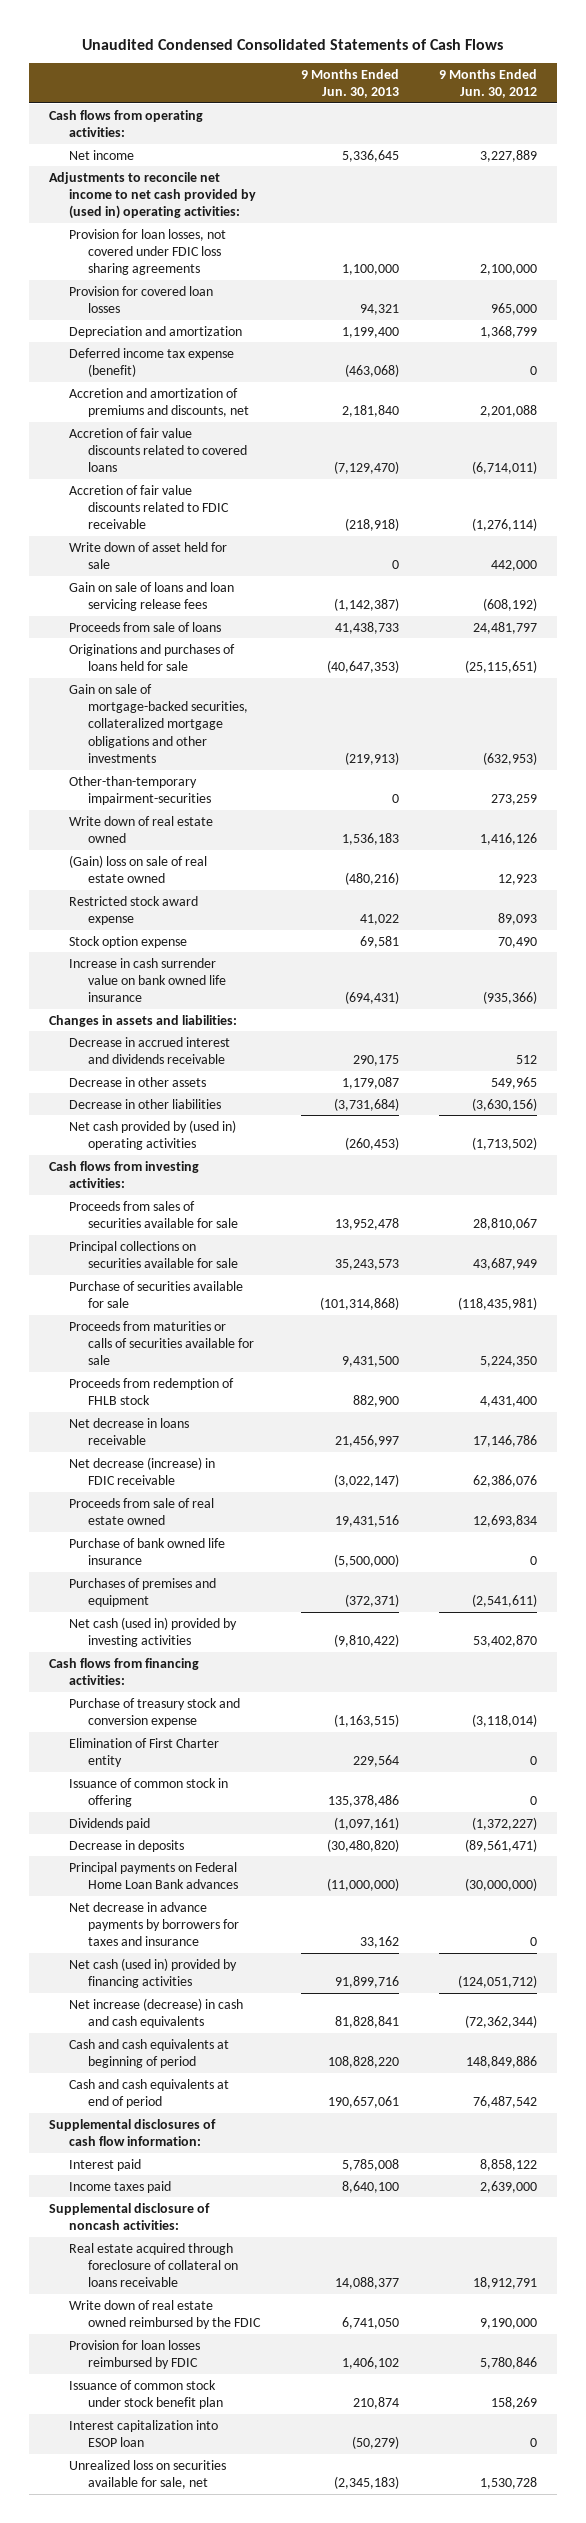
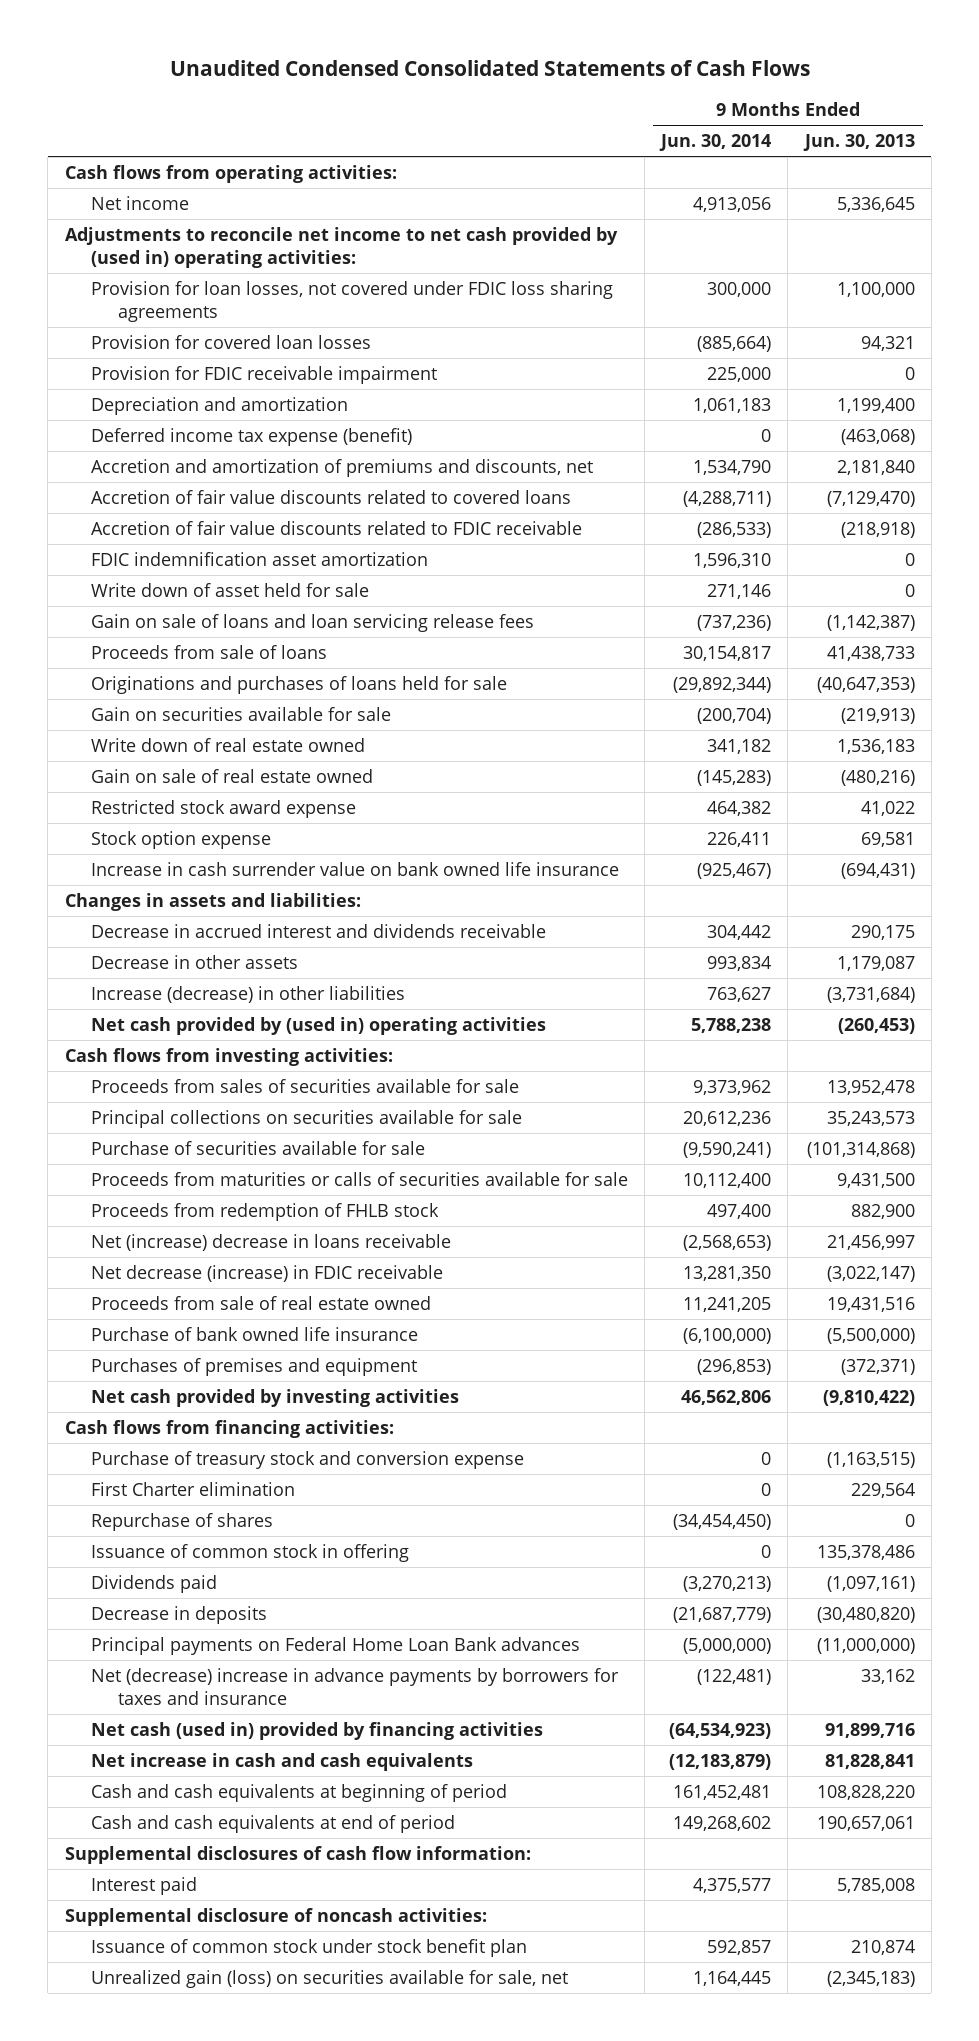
[438,68,537,99] 9 Months Ended Jun. 30, 2012 -> none
none -> [659,134,772,152] Jun. 30, 2014
none -> [91,365,438,384] Provision for FDIC receivable impairment
none -> [91,551,429,566] FDIC indemnification asset amortization
[68,775,212,805] Other-than-temporary impairment-securities -> none
[68,683,249,764] Gain on sale of mortgage-backed securities, collateralized mortgage obligations and other investments -> [91,706,392,721] Gain on securities available for sale
[68,854,207,883] (Gain) loss on sale of real estate owned -> [91,768,374,783] Gain on sale of real estate owned
[68,1098,221,1109] Decrease in other liabilities -> [91,985,406,1003] Increase (decrease) in other liabilities
[68,1417,189,1445] Net decrease in loans receivable -> [91,1233,452,1251] Net (increase) decrease in loans receivable
[68,1616,237,1647] Net cash (used in) provided by investing activities -> [91,1388,460,1407] Net cash provided by investing activities
[68,1737,219,1767] Elimination of First Charter entity -> [91,1481,296,1496] First Charter elimination
none -> [91,1512,274,1531] Repurchase of shares
[68,1901,240,1947] Net decrease in advance payments by borrowers for taxes and insurance -> [91,1667,620,1706] Net (decrease) increase in advance payments by borrowers for taxes and insurance
[68,1997,243,2028] Net increase (decrease) in cash and cash equivalents -> [91,1752,474,1771] Net increase in cash and cash equivalents
[68,2180,171,2193] Income taxes paid -> none
[68,2242,239,2288] Real estate acquired through foreclosure of collateral on loans receivable -> none
[68,2299,262,2329] Write down of real estate owned reimbursed by the FDIC -> none
[68,2339,200,2369] Provision for loan losses reimbursed by FDIC -> none
[68,2419,218,2447] Interest capitalization into ESOP loan -> none
[68,2459,226,2489] Unrealized loss on securities available for sale, net -> [91,1969,569,1988] Unrealized gain (loss) on securities available for sale, net

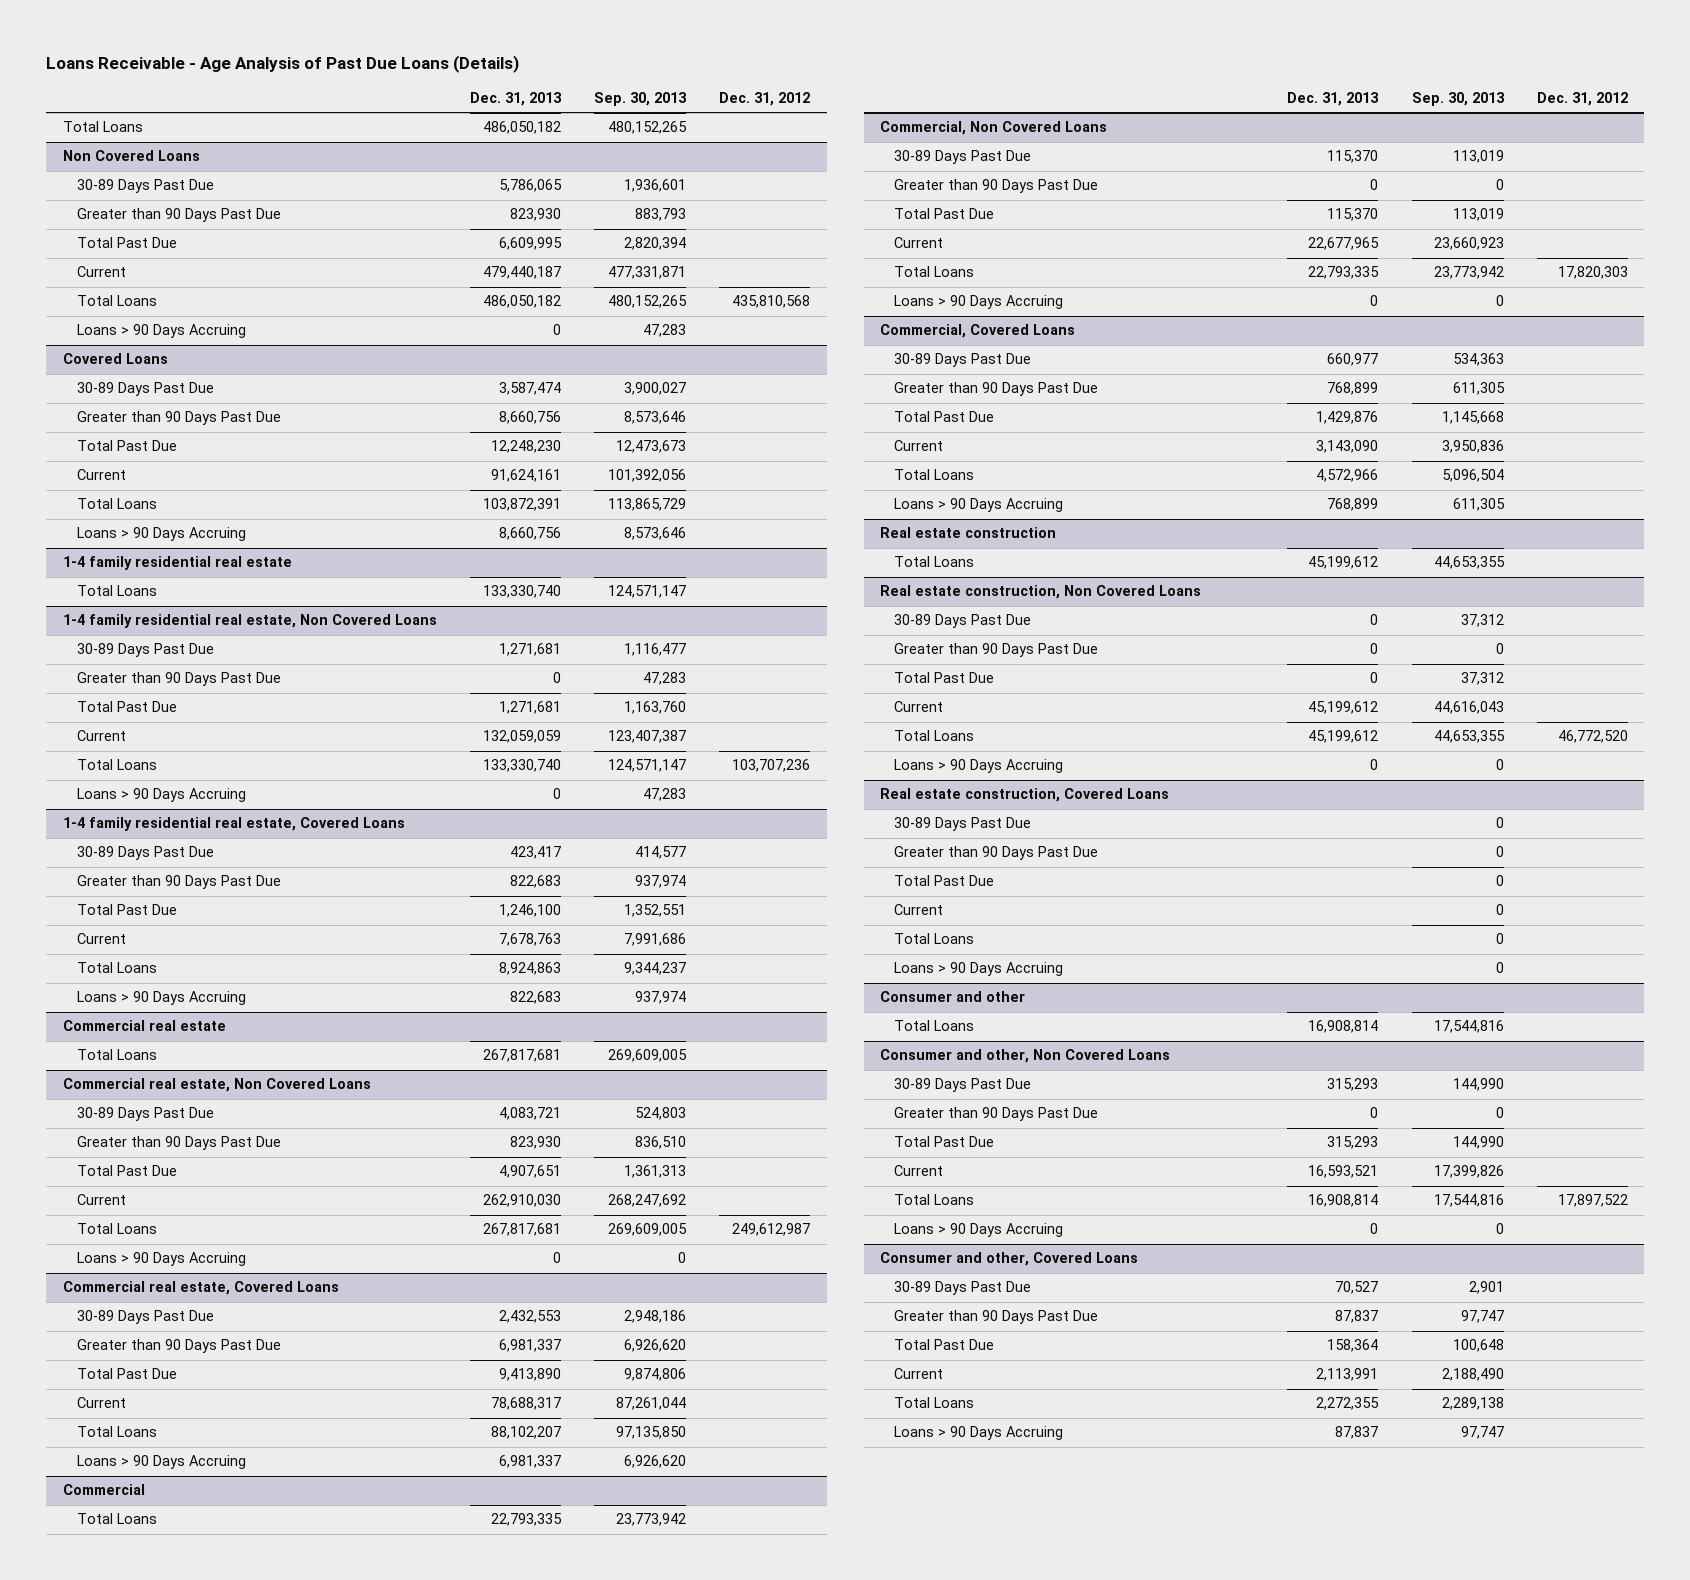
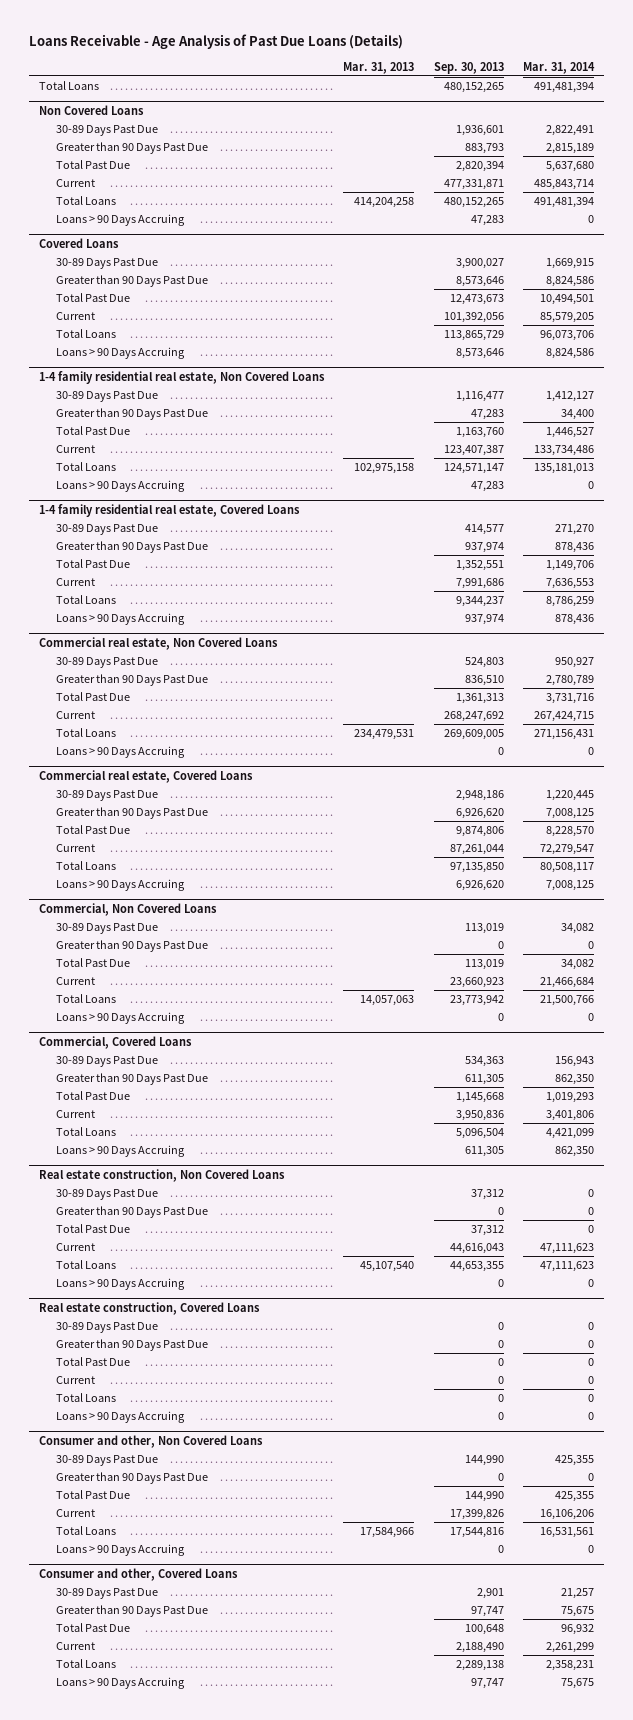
[469,92,562,107] Dec. 31, 2013 -> none
[719,92,811,107] Dec. 31, 2012 -> none
none -> [343,61,415,74] Mar. 31, 2013
none -> [523,61,596,74] Mar. 31, 2014
[62,556,292,571] 1-4 family residential real estate -> none
[76,585,157,597] Total Loans -> none
[62,1020,226,1032] Commercial real estate -> none
[76,1049,157,1061] Total Loans -> none
[62,1484,145,1496] Commercial -> none
[76,1513,157,1525] Total Loans -> none
[880,527,1057,539] Real estate construction -> none
[894,556,975,568] Total Loans -> none
[880,991,1026,1003] Consumer and other -> none
[894,1020,975,1032] Total Loans -> none

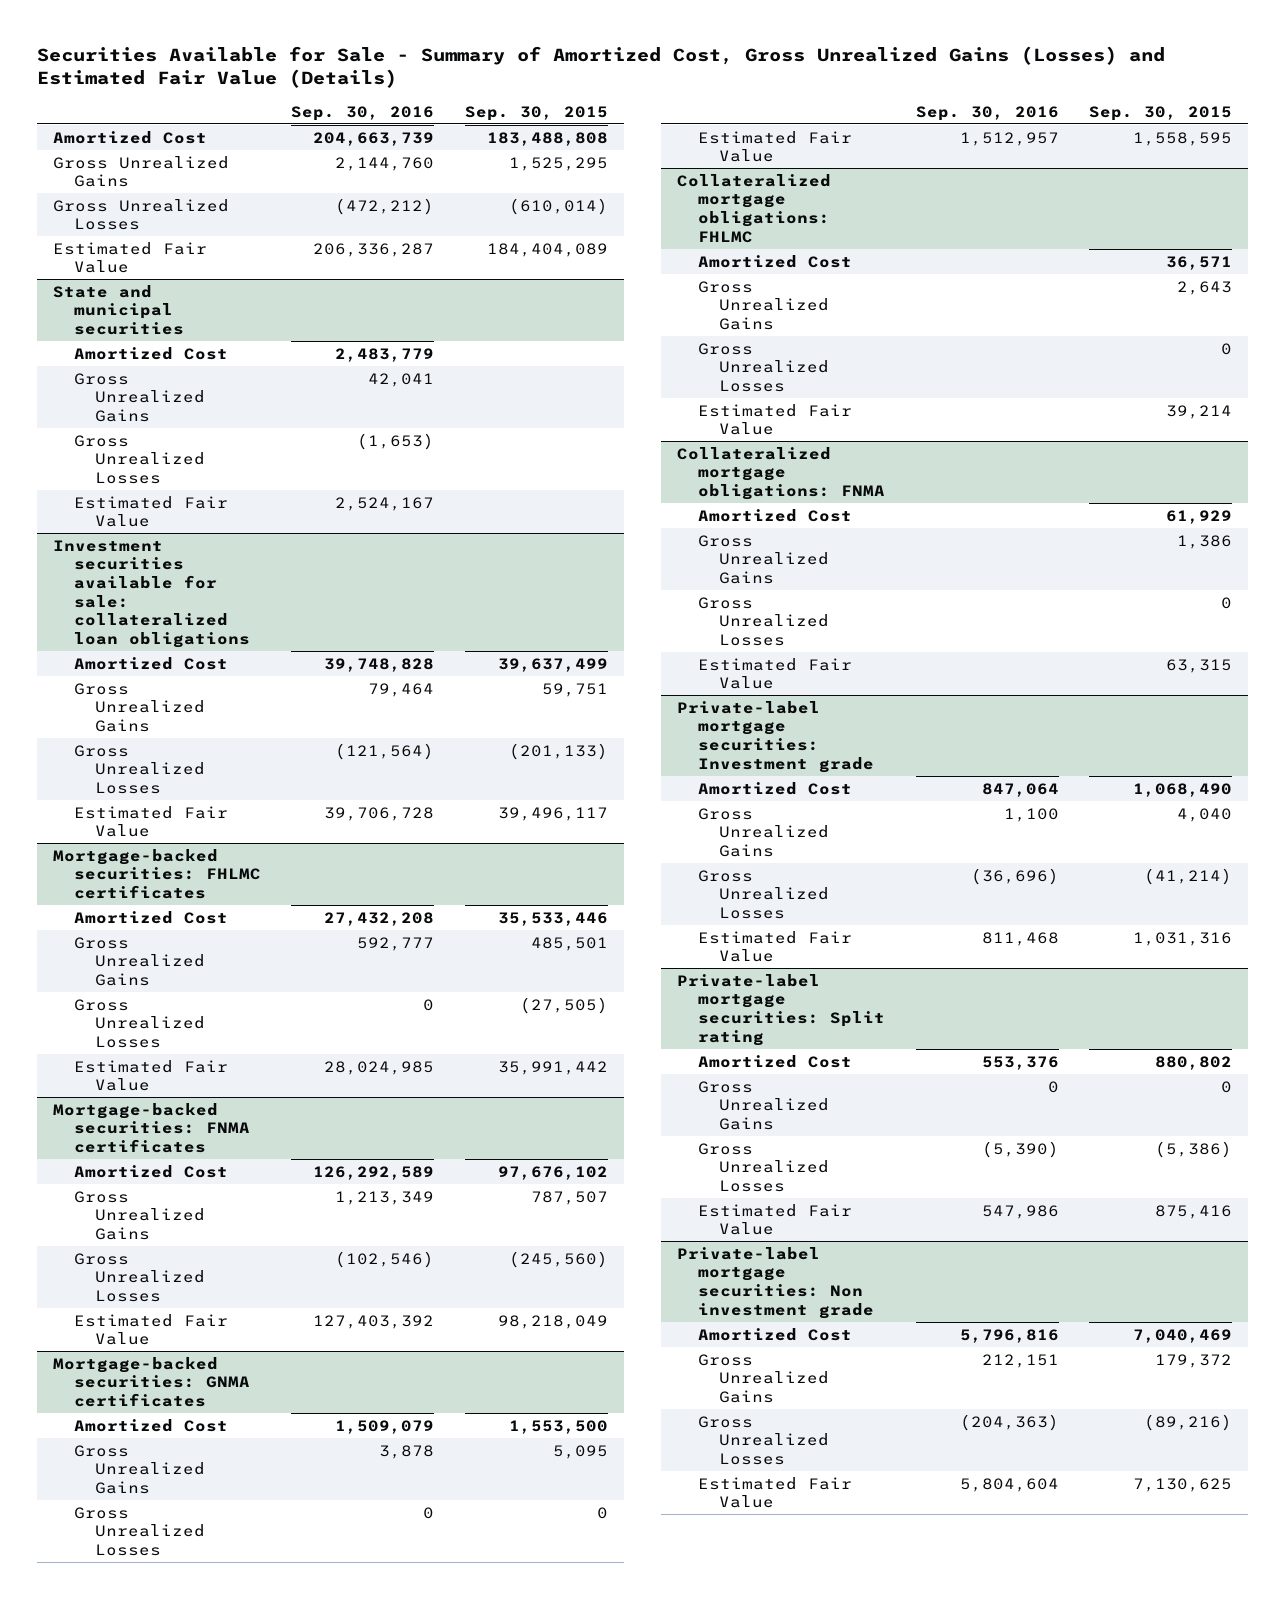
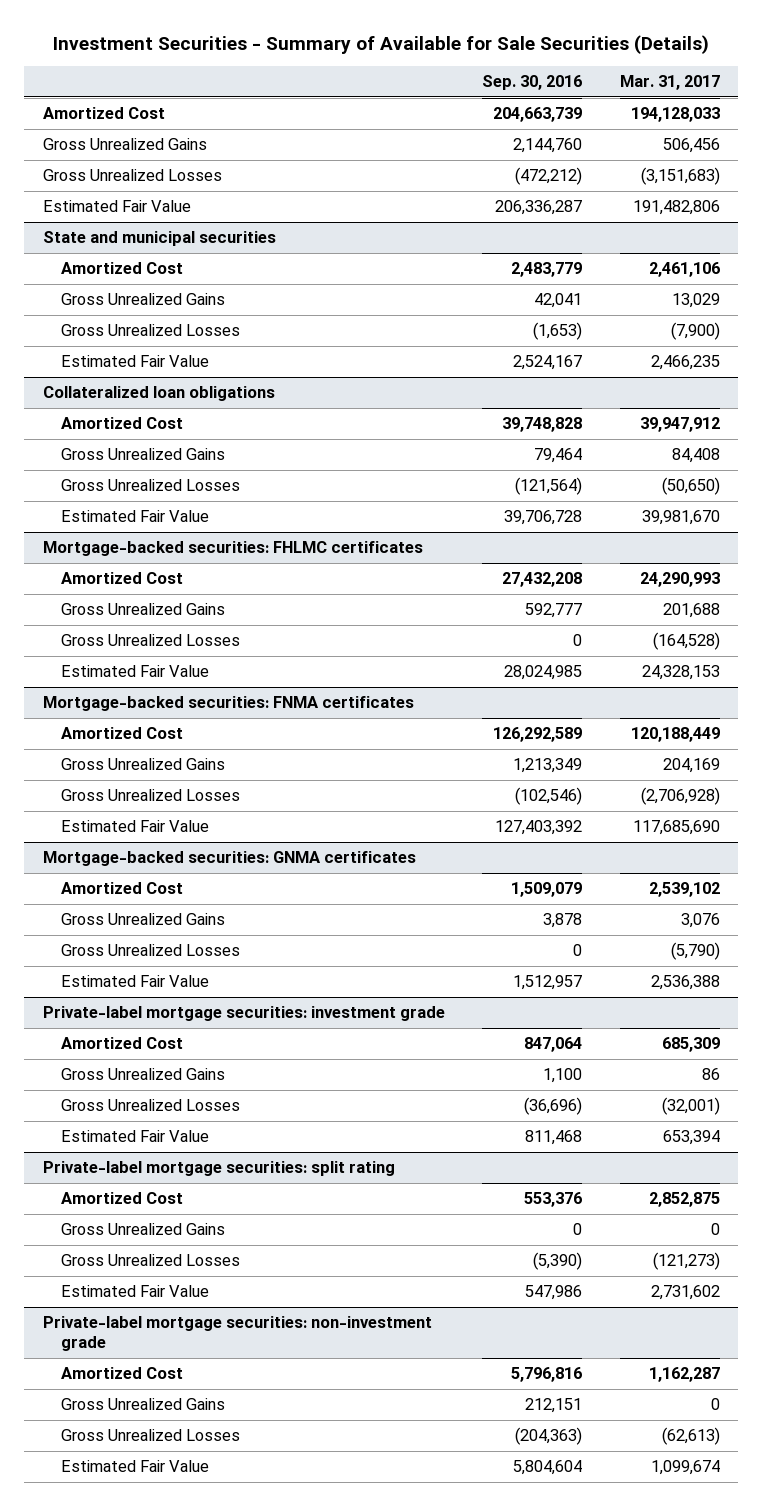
[37,45,1166,89] Securities Available for Sale - Summary of Amortized Cost, Gross Unrealized Gains (Losses) and Estimated Fair Value (Details) -> [53,34,710,54] Investment Securities - Summary of Available for Sale Securities (Details)
[465,105,609,121] Sep. 30, 2015 -> none
none -> [619,74,720,90] Mar. 31, 2017
[52,539,250,649] Investment securities available for sale: collateralized loan obligations -> [42,386,275,402] Collateralized loan obligations
[676,173,831,243] Collateralized mortgage obligations: FHLMC -> none
[697,254,852,268] Amortized Cost -> none
[697,280,829,330] Gross Unrealized Gains -> none
[697,342,829,392] Gross Unrealized Losses -> none
[697,403,852,436] Estimated Fair Value -> none
[676,446,885,500] Collateralized mortgage obligations: FNMA -> none
[697,508,852,522] Amortized Cost -> none
[697,534,829,584] Gross Unrealized Gains -> none
[697,596,829,646] Gross Unrealized Losses -> none
[697,657,852,690] Estimated Fair Value -> none
[676,700,874,773] Private-label mortgage securities: Investment grade -> [42,1006,445,1022] Private-label mortgage securities: investment grade
[676,973,885,1046] Private-label mortgage securities: Split rating -> [42,1161,395,1177] Private-label mortgage securities: split rating
[676,1246,874,1319] Private-label mortgage securities: Non investment grade -> [42,1316,432,1352] Private-label mortgage securities: non-investment grade

